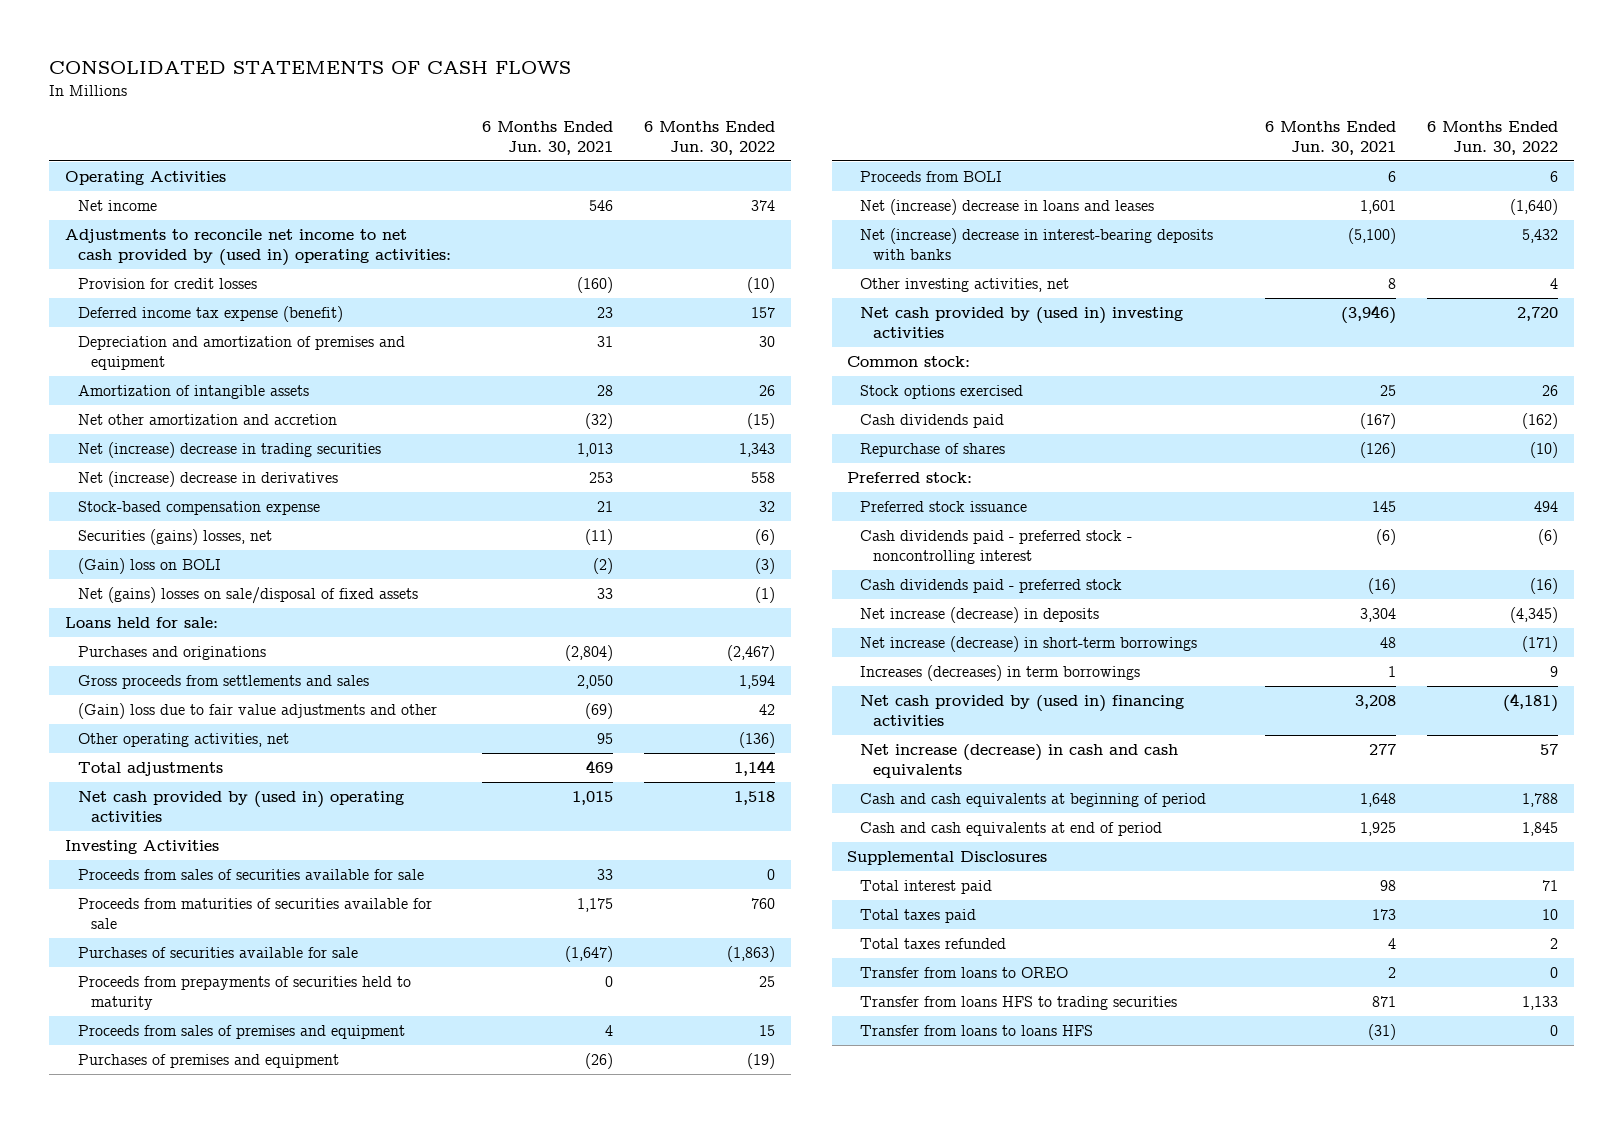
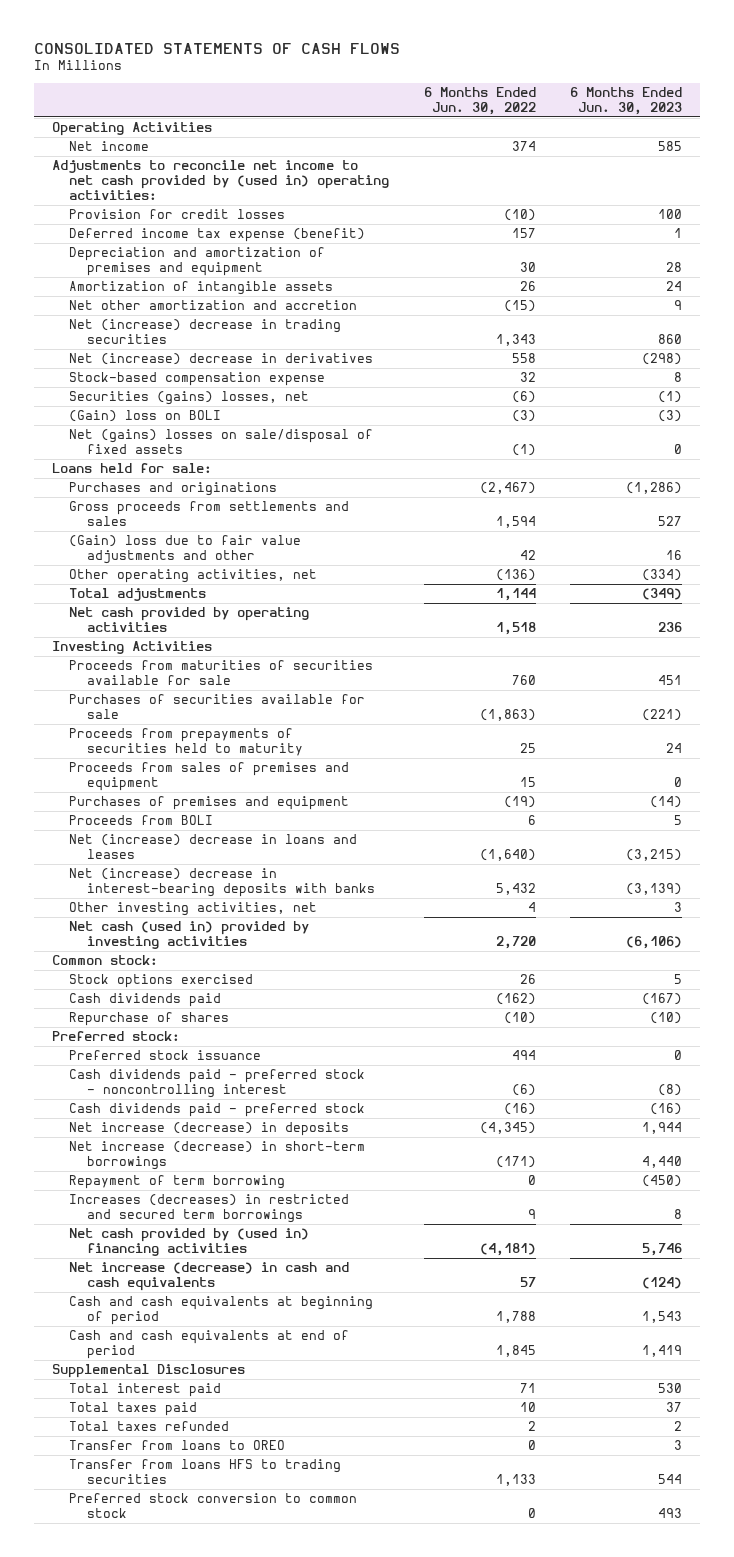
[482,121,614,156] 6 Months Ended Jun. 30, 2021 -> none
none -> [570,87,683,115] 6 Months Ended Jun. 30, 2023
[77,790,404,822] Net cash provided by (used in) operating activities -> [69,607,310,633] Net cash provided by operating activities
[77,868,424,880] Proceeds from sales of securities available for sale -> none
[860,306,1184,338] Net cash provided by (used in) investing activities -> [69,921,310,950] Net cash (used in) provided by investing activities
none -> [69,1175,286,1190] Repayment of term borrowing
[860,664,1141,681] Increases (decreases) in term borrowings -> [69,1194,350,1224] Increases (decreases) in restricted and secured term borrowings
[860,1024,1094,1036] Transfer from loans to loans HFS -> none
none -> [69,1493,358,1519] Preferred stock conversion to common stock

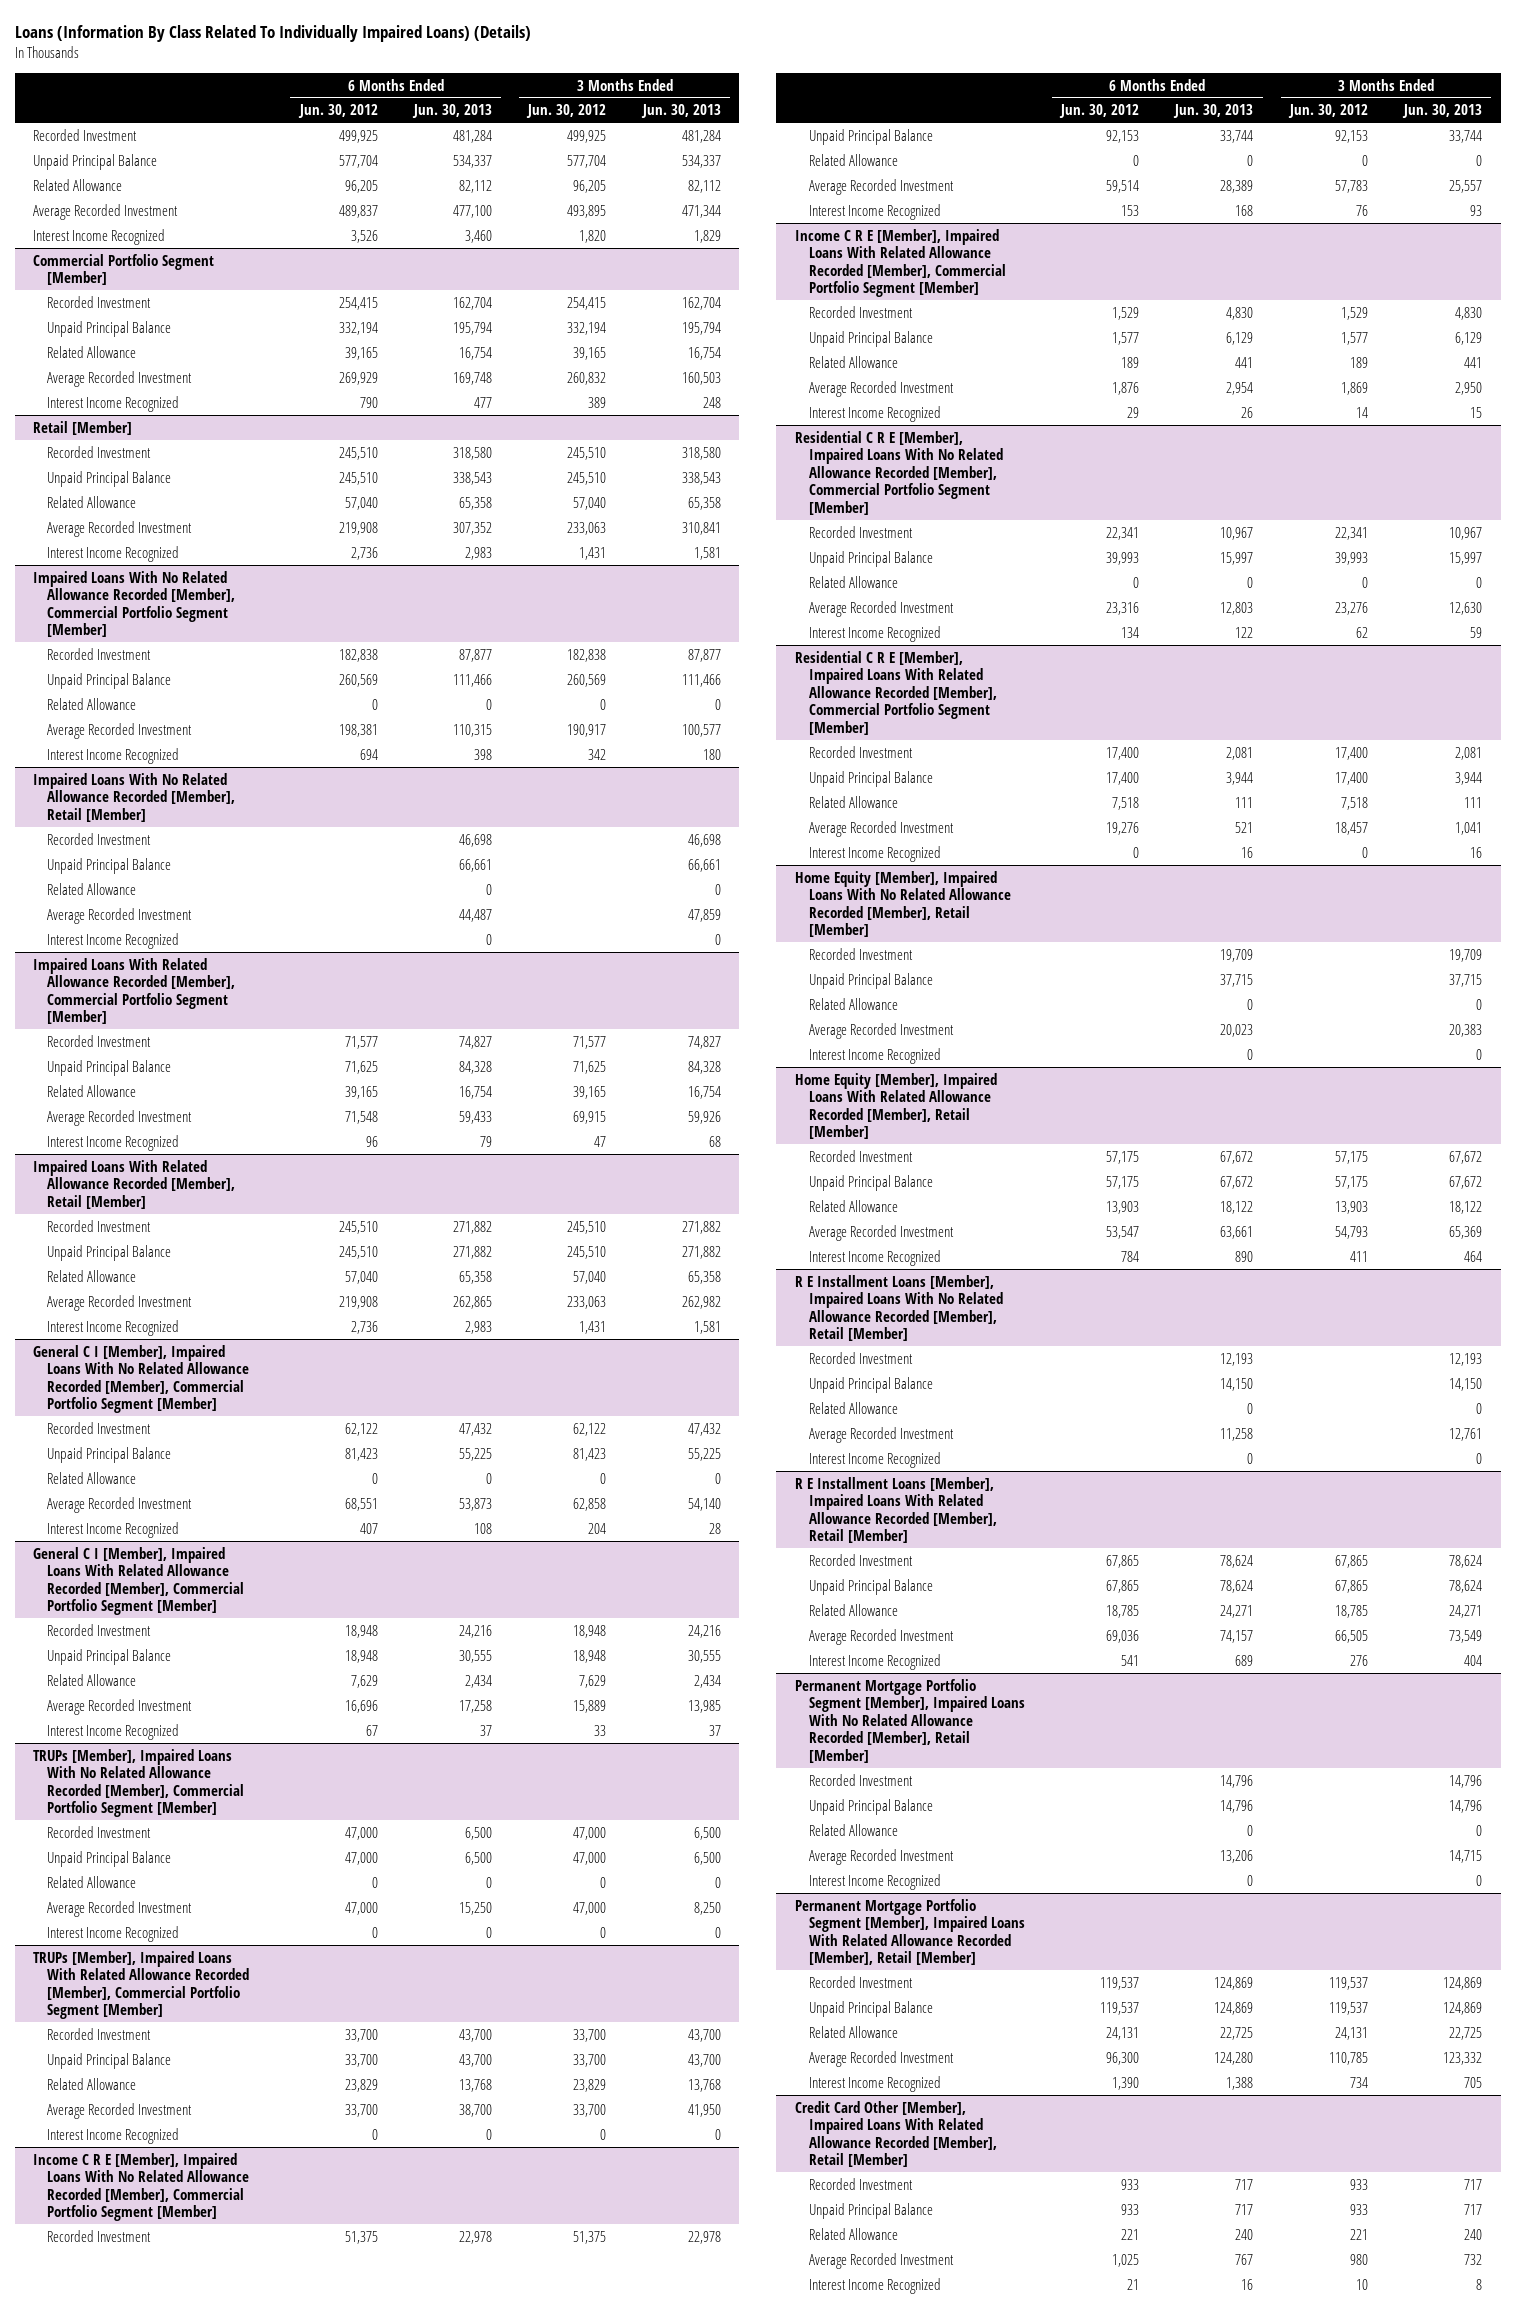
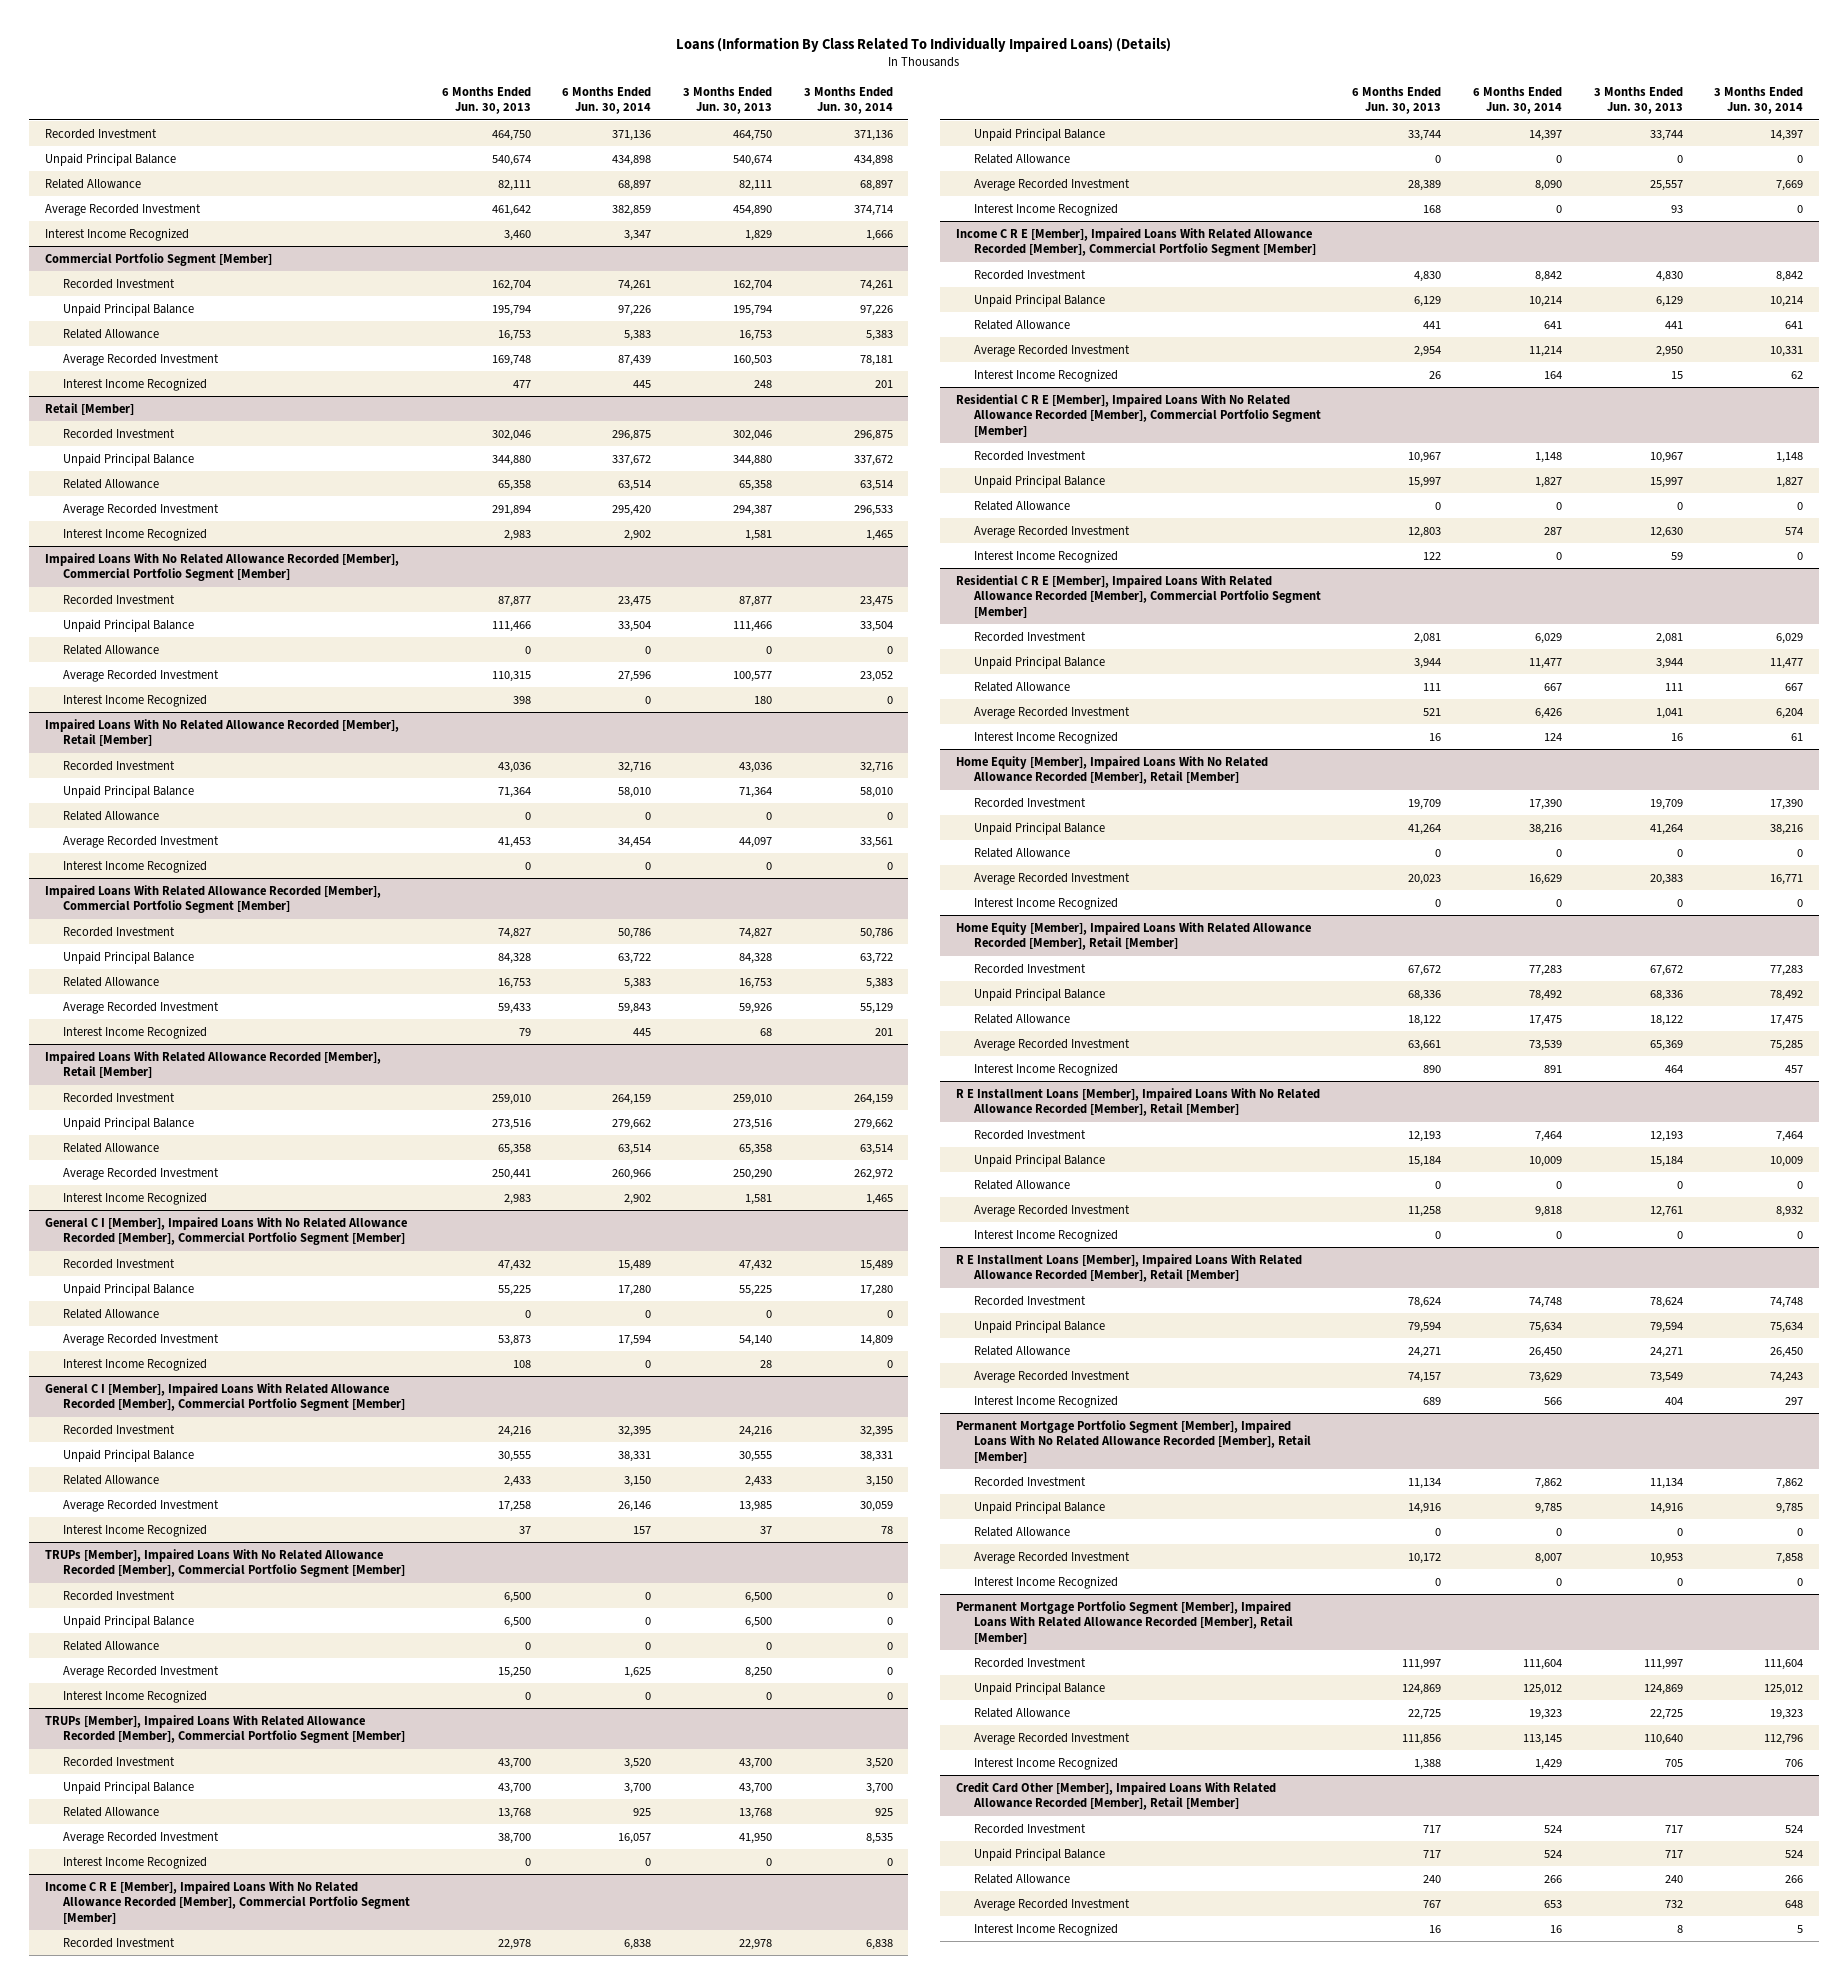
[297,104,378,119] Jun. 30, 2012 -> none
[526,104,607,119] Jun. 30, 2012 -> none
none -> [562,86,652,115] 6 Months Ended Jun. 30, 2014
none -> [803,86,893,115] 3 Months Ended Jun. 30, 2014
[453,129,493,143] 481,284 -> [491,129,531,141] 464,750
[681,129,721,143] 481,284 -> [732,129,772,141] 464,750
[453,154,493,168] 534,337 -> [491,154,531,166] 540,674
[681,154,721,168] 534,337 -> [732,154,772,166] 540,674
[459,179,493,193] 82,112 -> [497,179,531,191] 82,111
[687,179,721,193] 82,112 -> [738,179,772,191] 82,111
[453,204,493,218] 477,100 -> [491,204,531,216] 461,642
[681,204,721,218] 471,344 -> [732,204,772,216] 454,890
[459,346,493,360] 16,754 -> [497,329,531,341] 16,753
[687,346,721,360] 16,754 -> [738,329,772,341] 16,753
[453,446,493,460] 318,580 -> [491,429,531,441] 302,046
[681,446,721,460] 318,580 -> [732,429,772,441] 302,046
[453,471,493,485] 338,543 -> [491,454,531,466] 344,880
[681,471,721,485] 338,543 -> [732,454,772,466] 344,880
[453,521,493,535] 307,352 -> [491,504,531,516] 291,894
[681,521,721,535] 310,841 -> [732,504,772,516] 294,387
[459,833,493,847] 46,698 -> [497,761,531,773] 43,036
[687,833,721,847] 46,698 -> [738,761,772,773] 43,036
[459,858,493,872] 66,661 -> [497,786,531,798] 71,364
[687,858,721,872] 66,661 -> [738,786,772,798] 71,364
[459,908,493,922] 44,487 -> [497,836,531,848] 41,453
[687,908,721,922] 47,859 -> [738,836,772,848] 44,097
[459,1085,493,1099] 16,754 -> [497,977,531,989] 16,753
[687,1085,721,1099] 16,754 -> [738,977,772,989] 16,753
[453,1220,493,1234] 271,882 -> [491,1093,531,1105] 259,010
[681,1220,721,1234] 271,882 -> [732,1093,772,1105] 259,010
[453,1245,493,1259] 271,882 -> [491,1118,531,1130] 273,516
[681,1245,721,1259] 271,882 -> [732,1118,772,1130] 273,516
[453,1295,493,1309] 262,865 -> [491,1168,531,1180] 250,441
[681,1295,721,1309] 262,982 -> [732,1168,772,1180] 250,290
[465,1674,493,1688] 2,434 -> [503,1475,531,1487] 2,433
[693,1674,721,1688] 2,434 -> [744,1475,772,1487] 2,433
[1220,973,1254,987] 37,715 -> [1408,823,1442,835] 41,264
[1449,973,1483,987] 37,715 -> [1649,823,1683,835] 41,264
[1220,1175,1254,1189] 67,672 -> [1408,989,1442,1001] 68,336
[1449,1175,1483,1189] 67,672 -> [1649,989,1683,1001] 68,336
[1220,1377,1254,1391] 14,150 -> [1408,1155,1442,1167] 15,184
[1449,1377,1483,1391] 14,150 -> [1649,1155,1683,1167] 15,184
[1220,1579,1254,1593] 78,624 -> [1408,1321,1442,1333] 79,594
[1449,1579,1483,1593] 78,624 -> [1649,1321,1683,1333] 79,594
[1220,1774,1254,1788] 14,796 -> [1408,1477,1442,1489] 11,134
[1449,1774,1483,1788] 14,796 -> [1649,1477,1683,1489] 11,134
[1220,1799,1254,1813] 14,796 -> [1408,1502,1442,1514] 14,916
[1449,1799,1483,1813] 14,796 -> [1649,1502,1683,1514] 14,916
[1220,1849,1254,1863] 13,206 -> [1408,1552,1442,1564] 10,172
[1449,1849,1483,1863] 14,715 -> [1649,1552,1683,1564] 10,953
[1214,1976,1254,1990] 124,869 -> [1402,1658,1442,1670] 111,997
[1443,1976,1483,1990] 124,869 -> [1643,1658,1683,1670] 111,997
[1214,2051,1254,2065] 124,280 -> [1402,1733,1442,1745] 111,856
[1443,2051,1483,2065] 123,332 -> [1643,1733,1683,1745] 110,640

